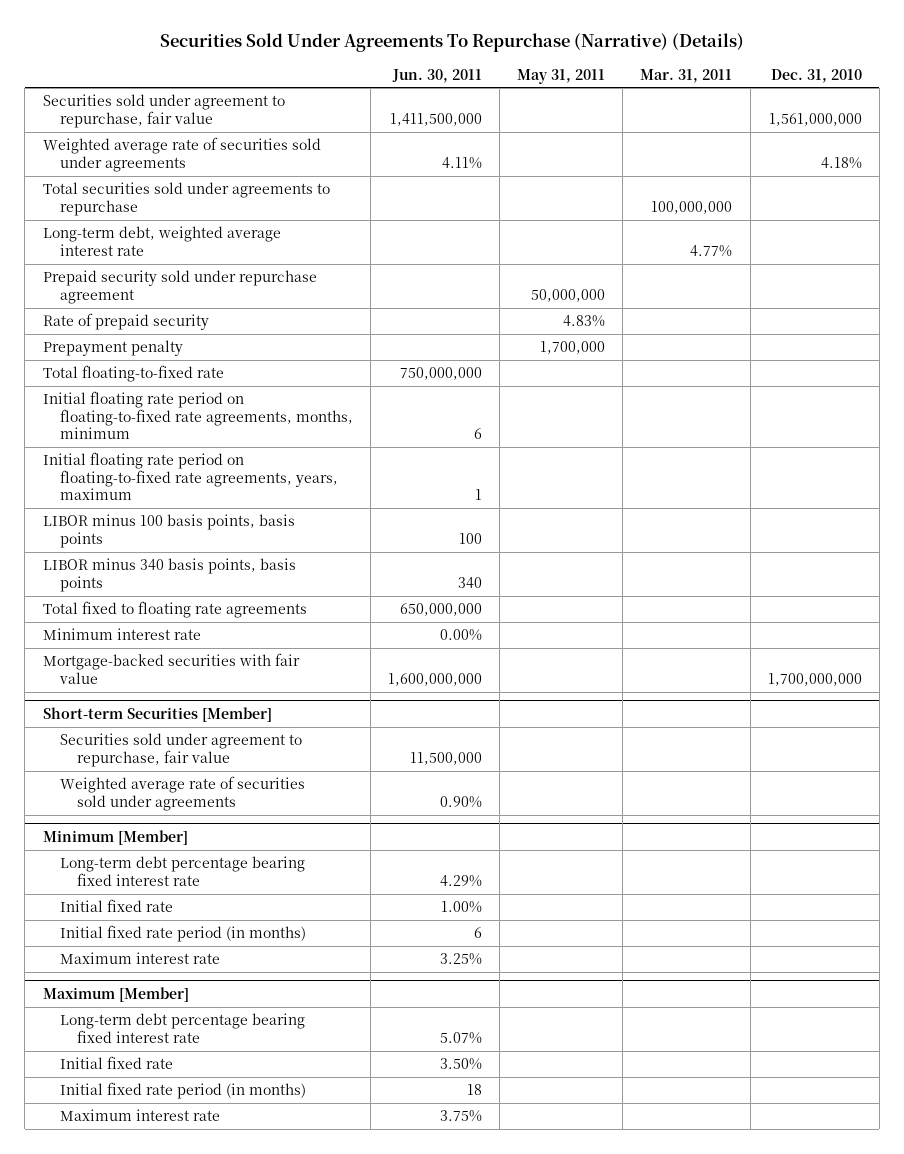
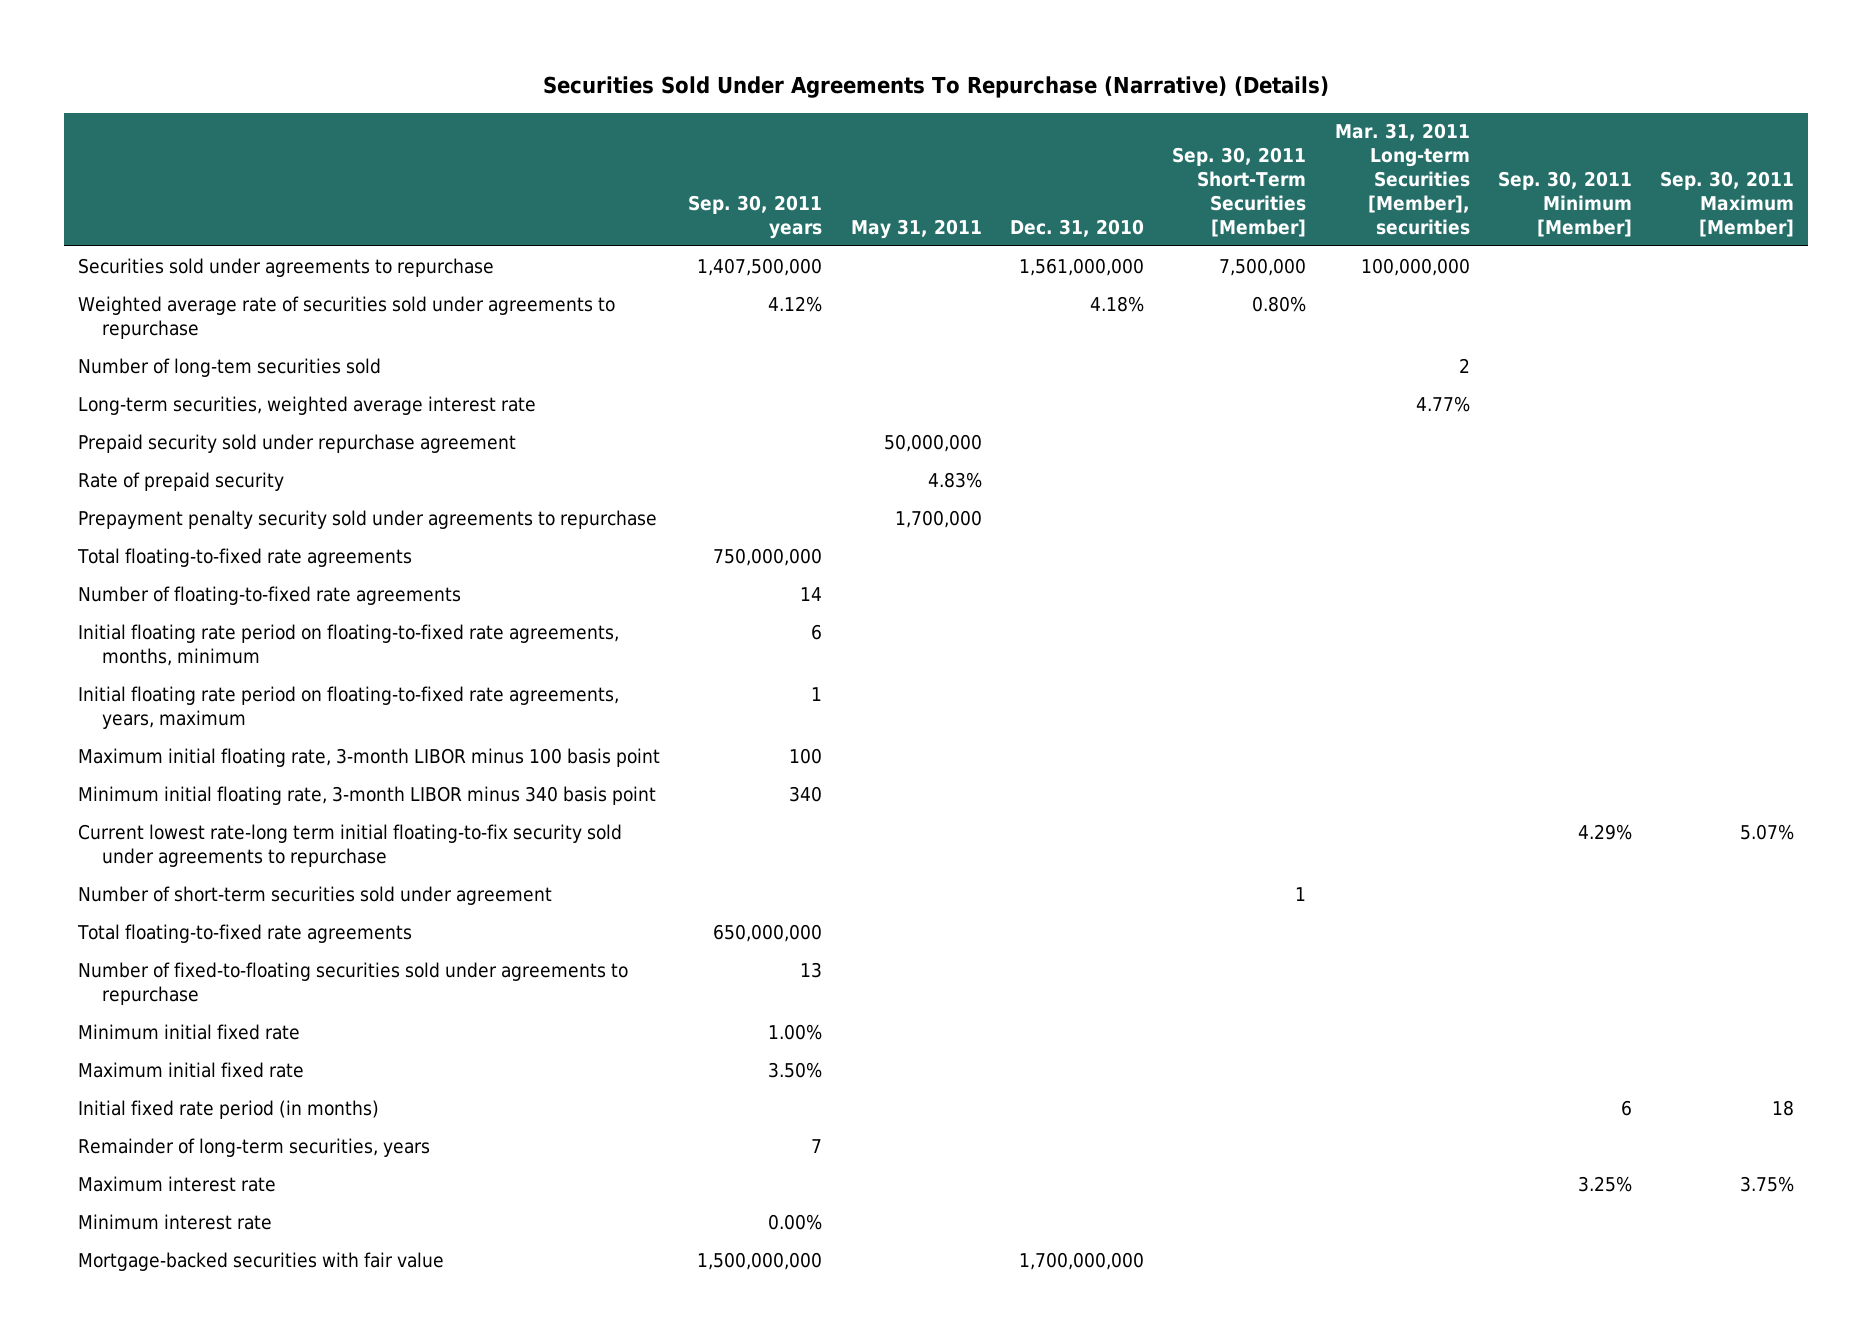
[391,68,482,83] Jun. 30, 2011 -> none
[640,68,733,83] Mar. 31, 2011 -> none
none -> [688,195,823,240] Sep. 30, 2011 years
none -> [1172,147,1307,238] Sep. 30, 2011 Short-Term Securities [Member]
none -> [1334,123,1470,236] Mar. 31, 2011 Long-term Securities [Member], securities
none -> [1497,171,1632,238] Sep. 30, 2011 Minimum [Member]
none -> [1660,171,1795,238] Sep. 30, 2011 Maximum [Member]
[42,182,330,216] Total securities sold under agreements to repurchase -> none
[42,94,285,128] Securities sold under agreement to repurchase, fair value -> [77,257,494,277] Securities sold under agreements to repurchase
[42,137,321,172] Weighted average rate of securities sold under agreements -> [77,295,615,339] Weighted average rate of securities sold under agreements to repurchase
none -> [77,357,381,377] Number of long-tem securities sold
[42,226,281,256] Long-term debt, weighted average interest rate -> [77,395,536,415] Long-term securities, weighted average interest rate
[42,340,183,357] Prepayment penalty -> none
none -> [77,509,657,529] Prepayment penalty security sold under agreements to repurchase
[42,365,224,383] Total floating-to-fixed rate -> [76,547,412,567] Total floating-to-fixed rate agreements
none -> [77,585,461,605] Number of floating-to-fixed rate agreements
[42,514,295,548] LIBOR minus 100 basis points, basis points -> [77,747,660,767] Maximum initial floating rate, 3-month LIBOR minus 100 basis point
[42,558,296,592] LIBOR minus 340 basis points, basis points -> [77,785,656,805] Minimum initial floating rate, 3-month LIBOR minus 340 basis point
none -> [77,823,622,867] Current lowest rate-long term initial floating-to-fix security sold under agreements to repurchase
none -> [77,885,552,905] Number of short-term securities sold under agreement
[42,601,307,619] Total fixed to floating rate agreements -> [76,923,412,943] Total floating-to-fixed rate agreements
none -> [77,961,628,1005] Number of fixed-to-floating securities sold under agreements to repurchase
none -> [77,1023,300,1040] Minimum initial fixed rate
none -> [77,1061,304,1078] Maximum initial fixed rate
none -> [77,1099,379,1119] Initial fixed rate period (in months)
none -> [77,1137,430,1157] Remainder of long-term securities, years
none -> [77,1175,276,1192] Maximum interest rate
[42,707,272,723] Short-term Securities [Member] -> none
[59,733,302,767] Securities sold under agreement to repurchase, fair value -> none
[59,776,305,811] Weighted average rate of securities sold under agreements -> none
[42,830,188,846] Minimum [Member] -> none
[59,856,305,886] Long-term debt percentage bearing fixed interest rate -> none
[59,899,173,913] Initial fixed rate -> none
[59,925,306,943] Initial fixed rate period (in months) -> none
[59,952,220,965] Maximum interest rate -> none
[42,987,189,1003] Maximum [Member] -> none
[59,1013,305,1043] Long-term debt percentage bearing fixed interest rate -> none
[59,1056,173,1070] Initial fixed rate -> none
[59,1082,306,1100] Initial fixed rate period (in months) -> none
[59,1109,220,1122] Maximum interest rate -> none

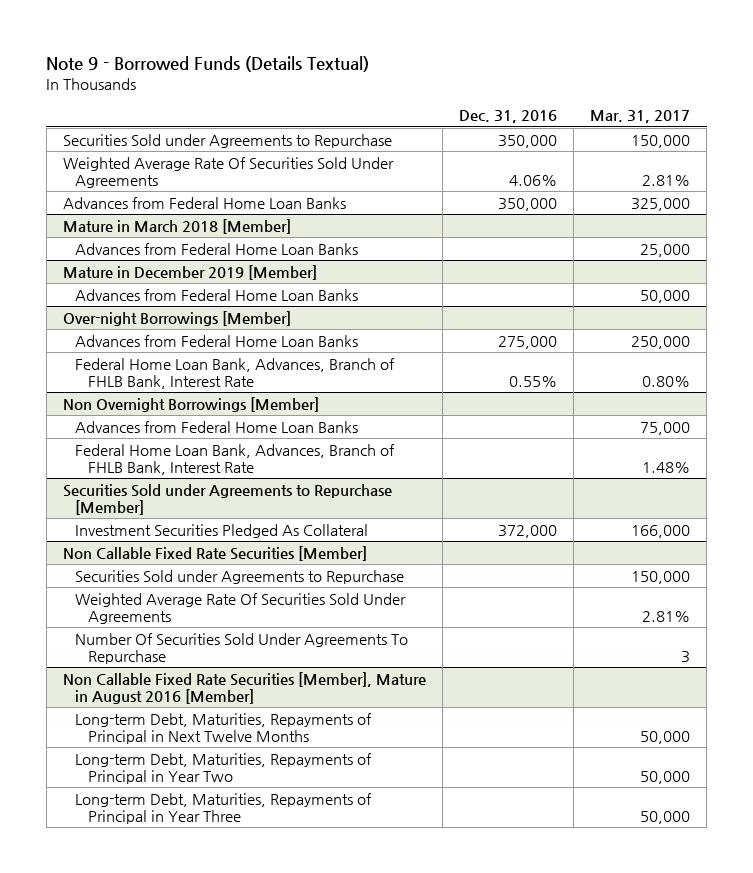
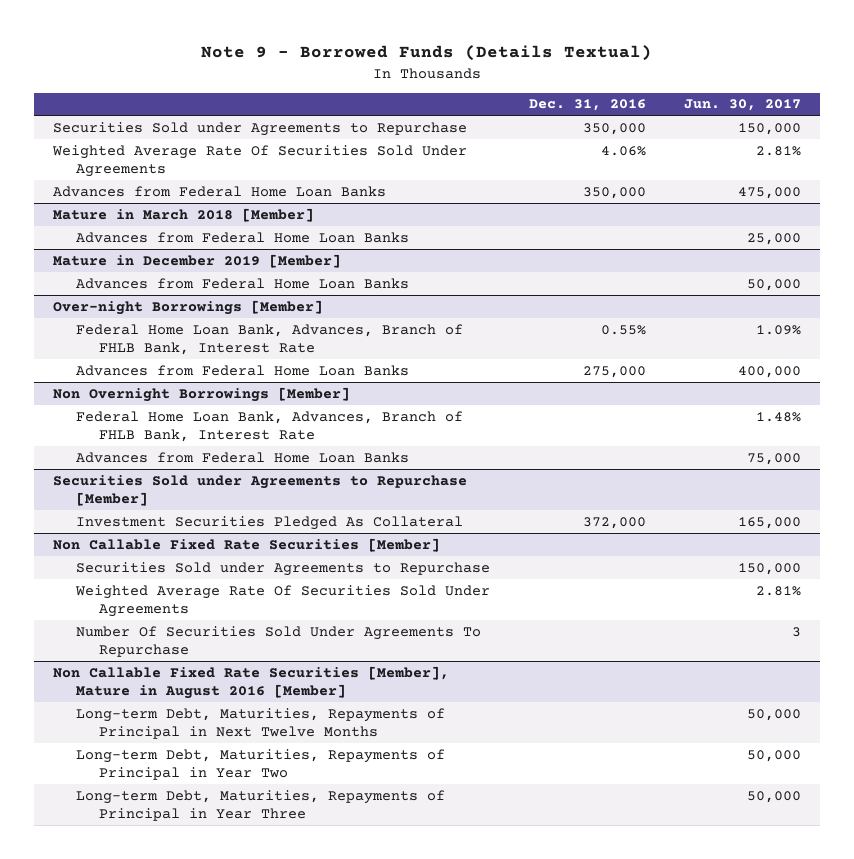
[589,110,690,124] Mar. 31, 2017 -> none
none -> [683,99,801,112] Jun. 30, 2017
[75,334,359,347] Advances from Federal Home Loan Banks -> [76,364,410,376] Advances from Federal Home Loan Banks
[75,420,359,433] Advances from Federal Home Loan Banks -> [76,451,410,463] Advances from Federal Home Loan Banks

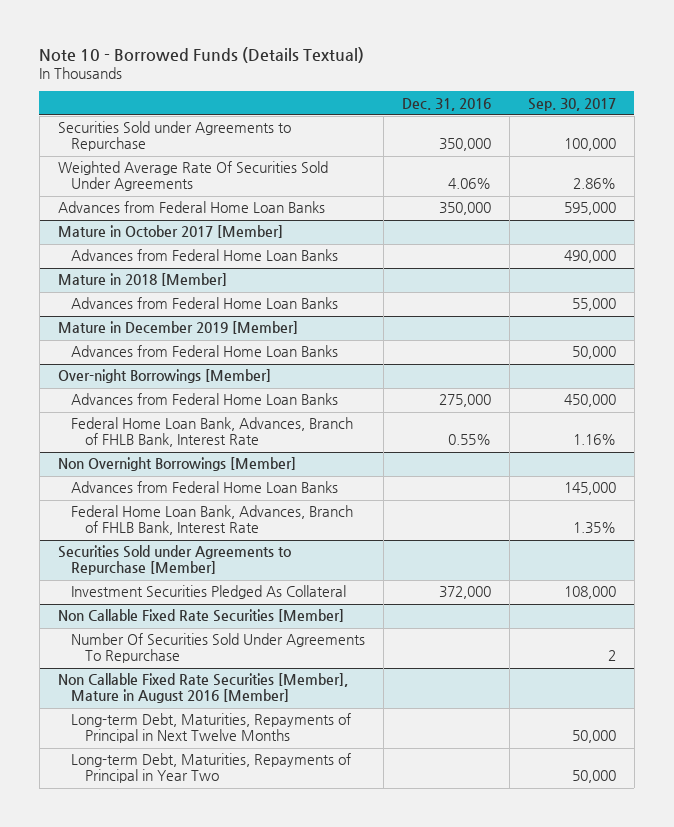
[200,45,652,62] Note 9 - Borrowed Funds (Details Textual) -> [39,47,365,64] Note 10 - Borrowed Funds (Details Textual)
[683,99,801,112] Jun. 30, 2017 -> none
none -> [527,97,616,111] Sep. 30, 2017
[53,207,315,222] Mature in March 2018 [Member] -> none
[76,231,410,243] Advances from Federal Home Loan Banks -> none
none -> [57,225,283,239] Mature in October 2017 [Member]
none -> [71,249,339,262] Advances from Federal Home Loan Banks
none -> [57,273,227,287] Mature in 2018 [Member]
none -> [71,297,339,310] Advances from Federal Home Loan Banks
[76,323,464,355] Federal Home Loan Bank, Advances, Branch of FHLB Bank, Interest Rate -> [71,417,354,448] Federal Home Loan Bank, Advances, Branch of FHLB Bank, Interest Rate
[76,410,464,442] Federal Home Loan Bank, Advances, Branch of FHLB Bank, Interest Rate -> [71,505,354,536] Federal Home Loan Bank, Advances, Branch of FHLB Bank, Interest Rate
[76,561,491,576] Securities Sold under Agreements to Repurchase -> none
[75,584,491,617] Weighted Average Rate Of Securities Sold Under Agreements -> none
[76,789,446,821] Long-term Debt, Maturities, Repayments of Principal in Year Three -> none

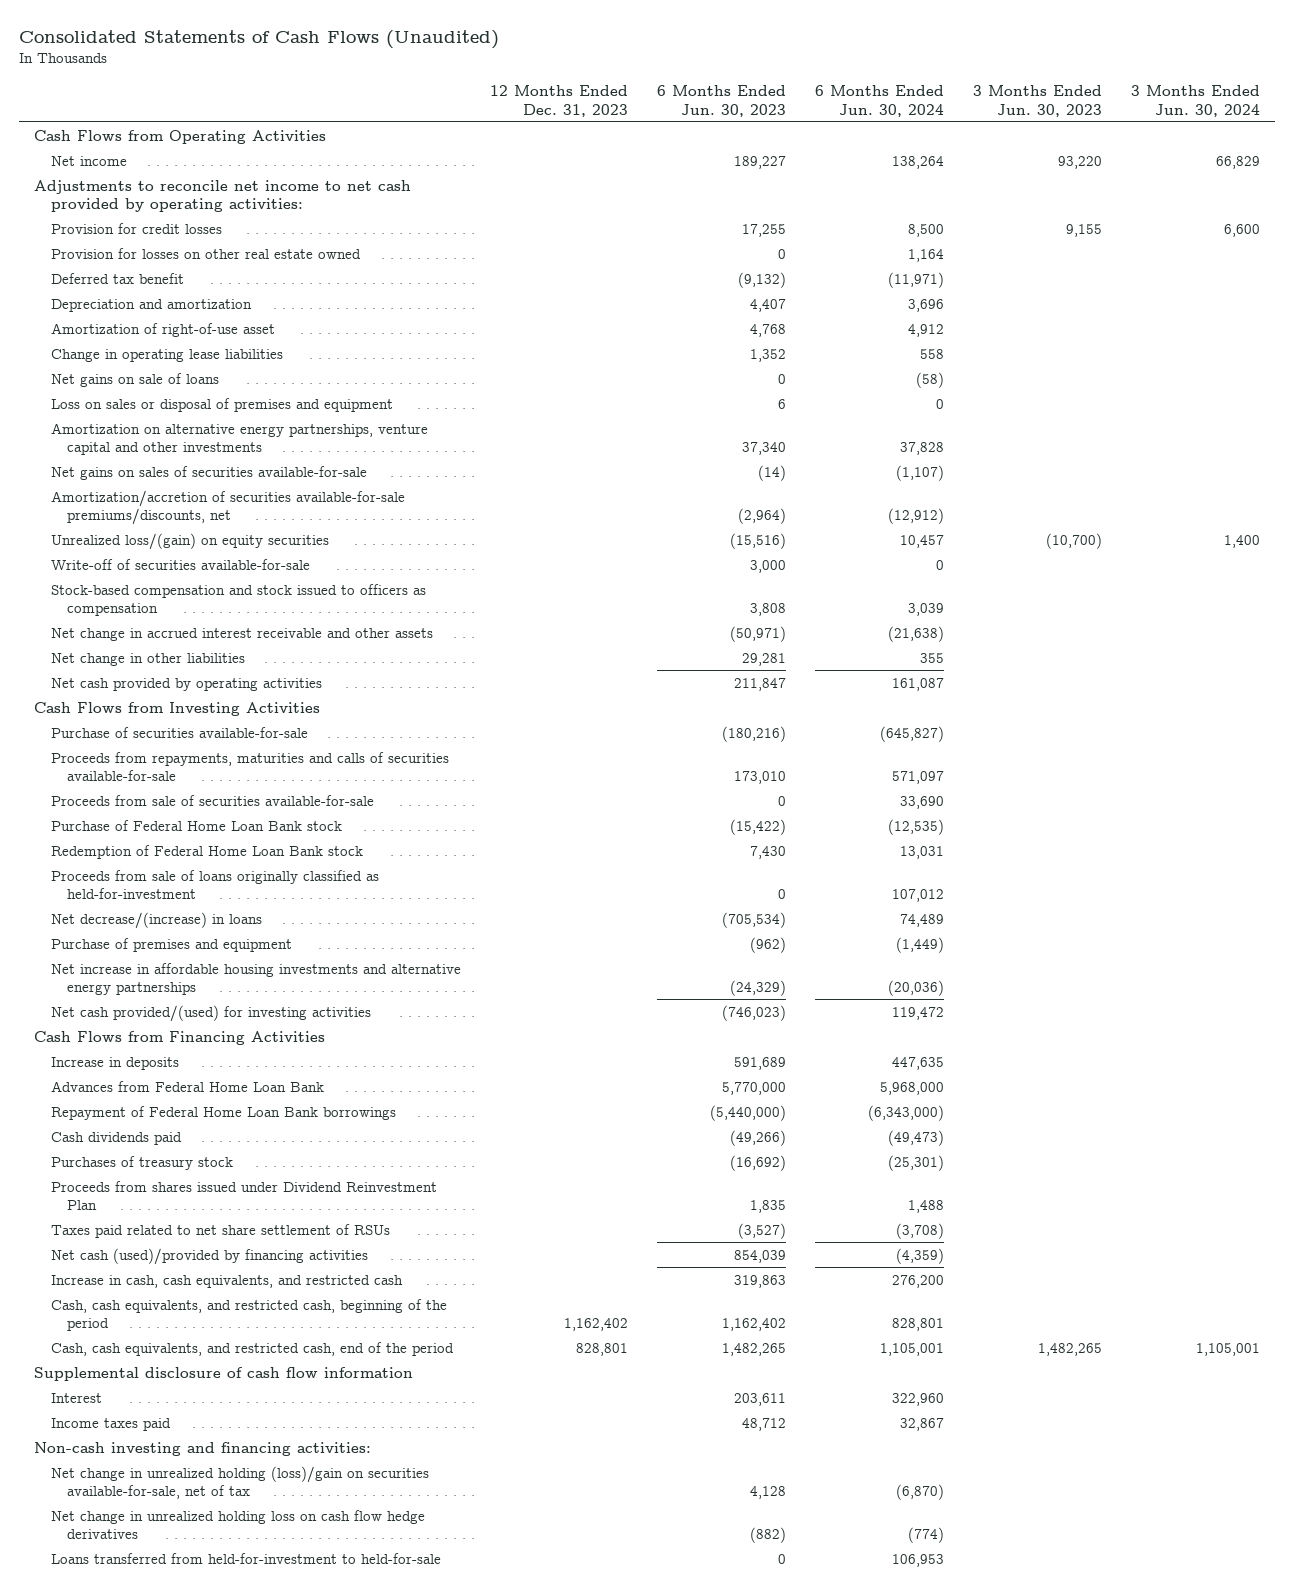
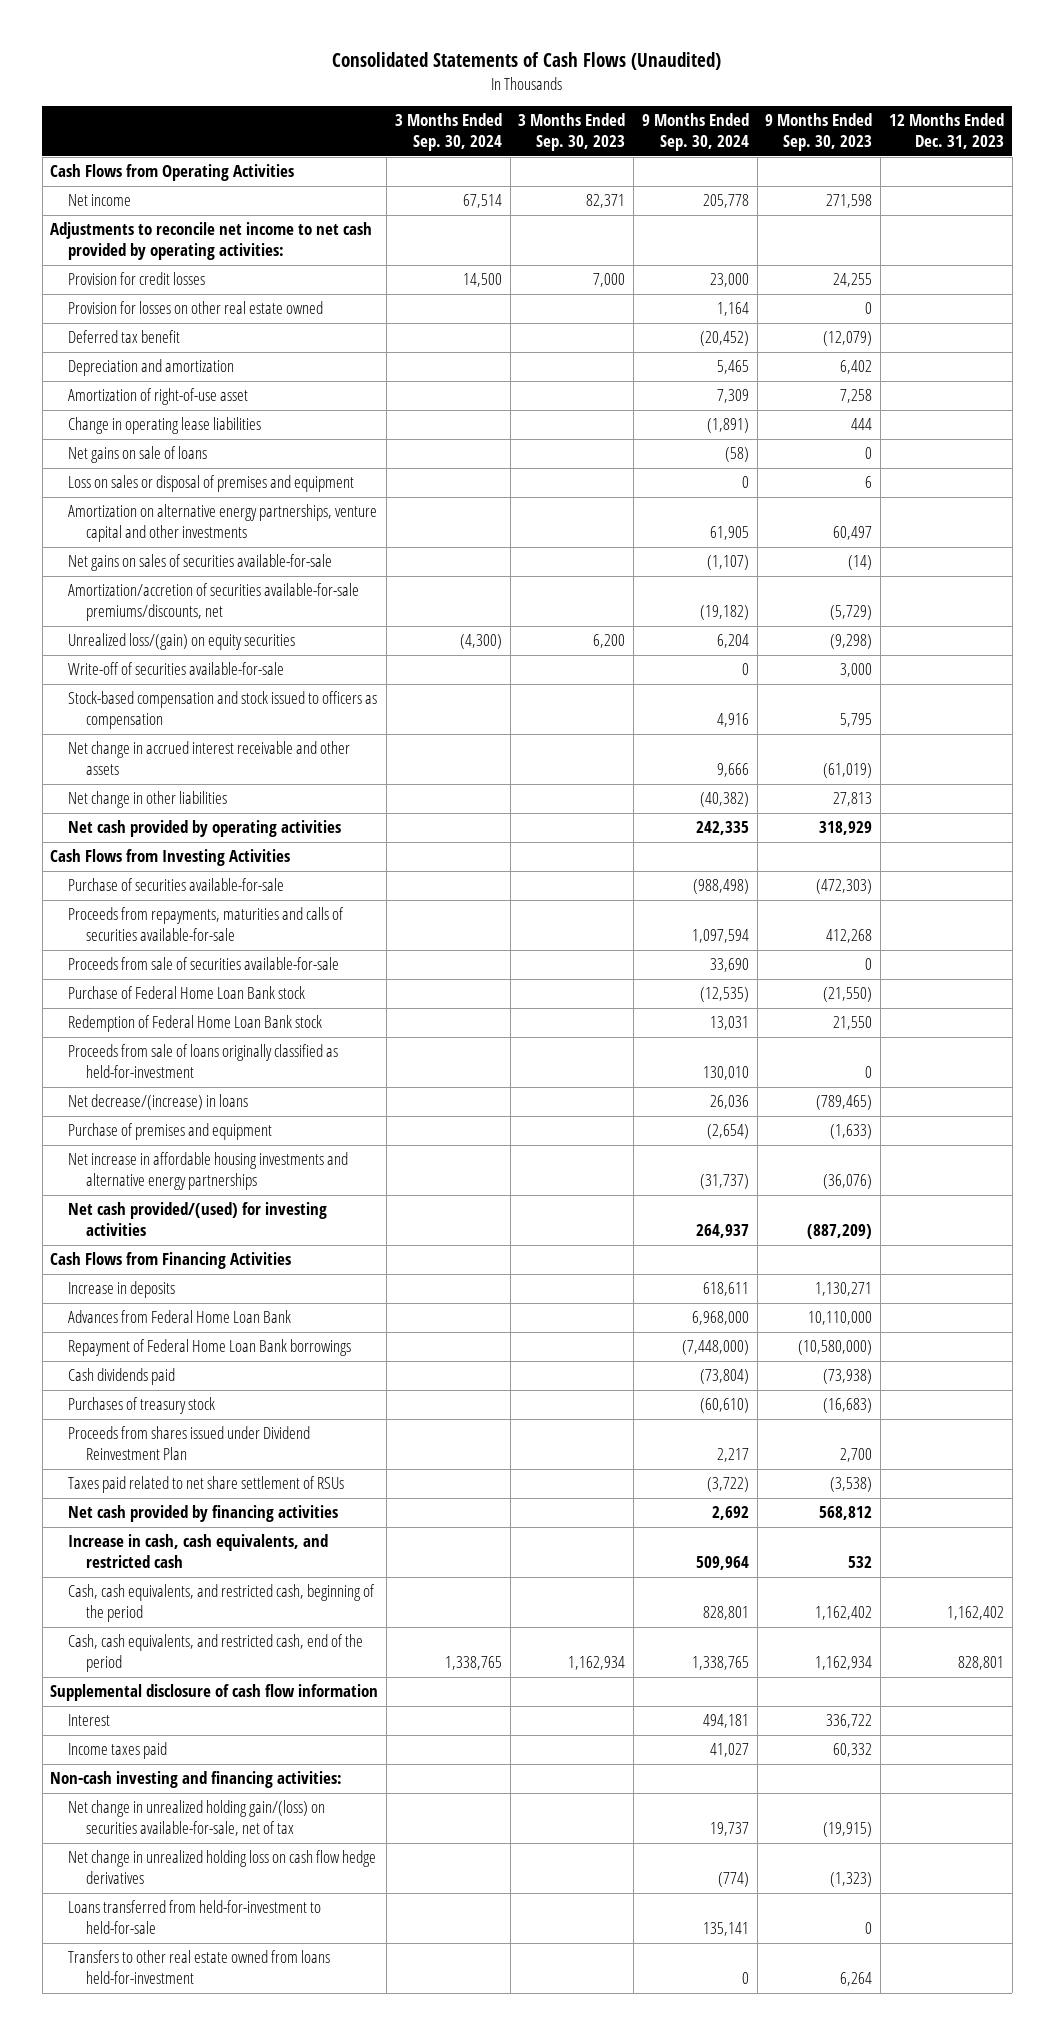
[656,85,786,117] 6 Months Ended Jun. 30, 2023 -> none
[814,85,944,117] 6 Months Ended Jun. 30, 2024 -> none
[973,85,1103,117] 3 Months Ended Jun. 30, 2023 -> none
[1131,85,1261,117] 3 Months Ended Jun. 30, 2024 -> none
none -> [394,113,502,152] 3 Months Ended Sep. 30, 2024
none -> [518,113,626,152] 3 Months Ended Sep. 30, 2023
none -> [641,113,749,152] 9 Months Ended Sep. 30, 2024
none -> [765,113,873,152] 9 Months Ended Sep. 30, 2023
[50,1247,368,1265] Net cash (used)/provided by financing activities -> [68,1505,339,1523] Net cash provided by financing activities
[50,1465,429,1500] Net change in unrealized holding (loss)/gain on securities available-for-sale, net of tax -> [68,1800,326,1837] Net change in unrealized holding gain/(loss) on securities available-for-sale, net of tax
none -> [68,1950,331,1985] Transfers to other real estate owned from loans held-for-investment

